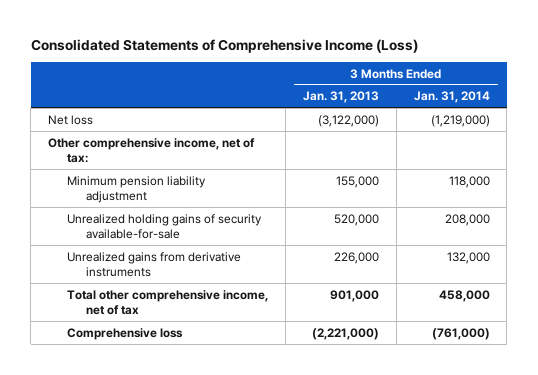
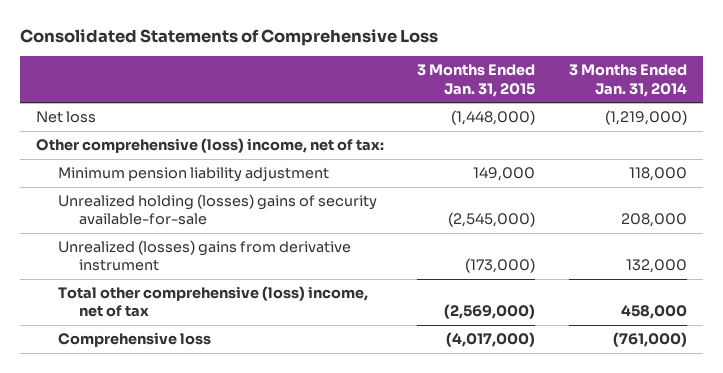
[30,38,418,53] Consolidated Statements of Comprehensive Income (Loss) -> [19,28,438,46] Consolidated Statements of Comprehensive Loss
[302,91,379,104] Jan. 31, 2013 -> none
none -> [417,64,536,97] 3 Months Ended Jan. 31, 2015
[48,137,256,164] Other comprehensive income, net of tax: -> [36,138,385,154] Other comprehensive (loss) income, net of tax:
[67,213,263,240] Unrealized holding gains of security available-for-sale -> [57,194,377,226] Unrealized holding (losses) gains of security available-for-sale
[67,251,242,278] Unrealized gains from derivative instruments -> [57,240,351,272] Unrealized (losses) gains from derivative instrument
[67,289,269,316] Total other comprehensive income, net of tax -> [57,286,368,318] Total other comprehensive (loss) income, net of tax

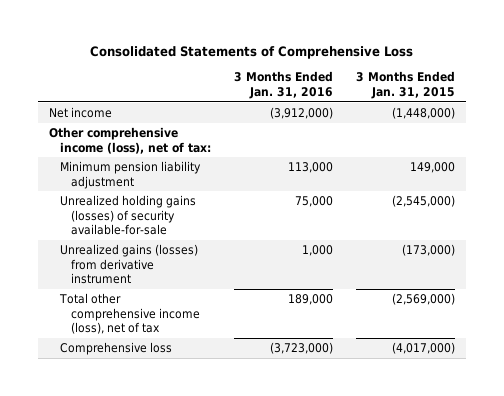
[568,64,687,97] 3 Months Ended Jan. 31, 2014 -> none
none -> [233,71,333,99] 3 Months Ended Jan. 31, 2016
[36,111,97,124] Net loss -> [49,107,113,119] Net income
[36,138,385,154] Other comprehensive (loss) income, net of tax: -> [49,127,212,154] Other comprehensive income (loss), net of tax:
[57,194,377,226] Unrealized holding (losses) gains of security available-for-sale -> [60,195,197,235] Unrealized holding gains (losses) of security available-for-sale
[57,240,351,272] Unrealized (losses) gains from derivative instrument -> [60,244,199,284] Unrealized gains (losses) from derivative instrument
[57,286,368,318] Total other comprehensive (loss) income, net of tax -> [59,293,200,334] Total other comprehensive income (loss), net of tax

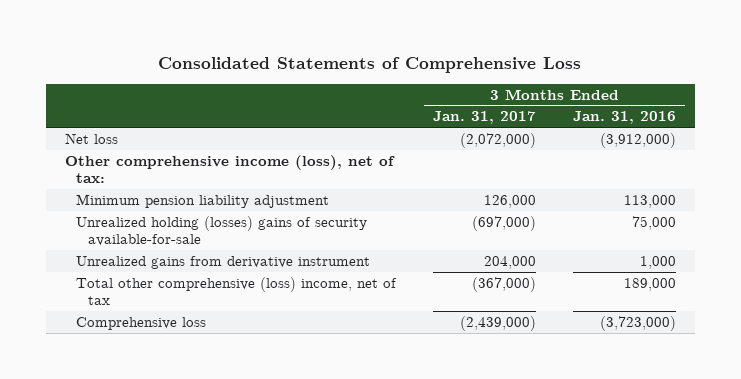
[355,71,455,99] 3 Months Ended Jan. 31, 2015 -> none
none -> [433,111,537,125] Jan. 31, 2017
[49,107,113,119] Net income -> [64,132,118,144] Net loss
[60,195,197,235] Unrealized holding gains (losses) of security available-for-sale -> [76,215,368,247] Unrealized holding (losses) gains of security available-for-sale
[60,244,199,284] Unrealized gains (losses) from derivative instrument -> [76,255,371,269] Unrealized gains from derivative instrument
[59,293,200,334] Total other comprehensive income (loss), net of tax -> [76,276,398,306] Total other comprehensive (loss) income, net of tax

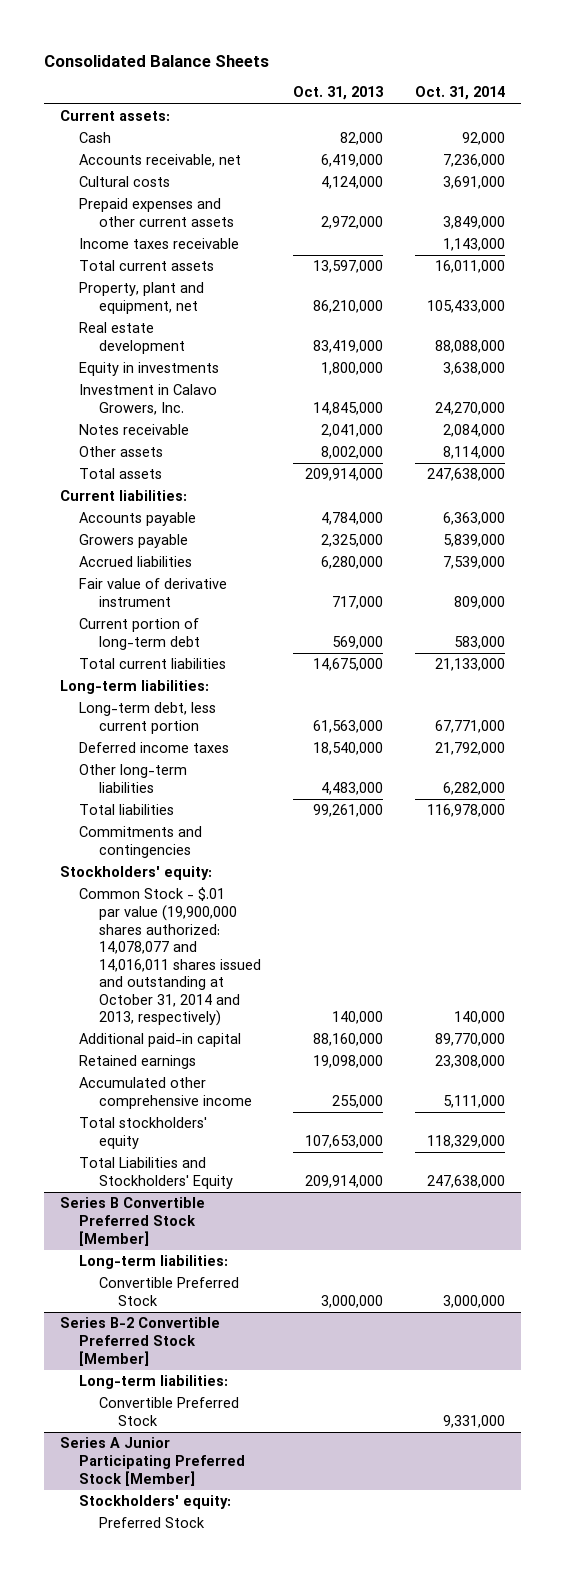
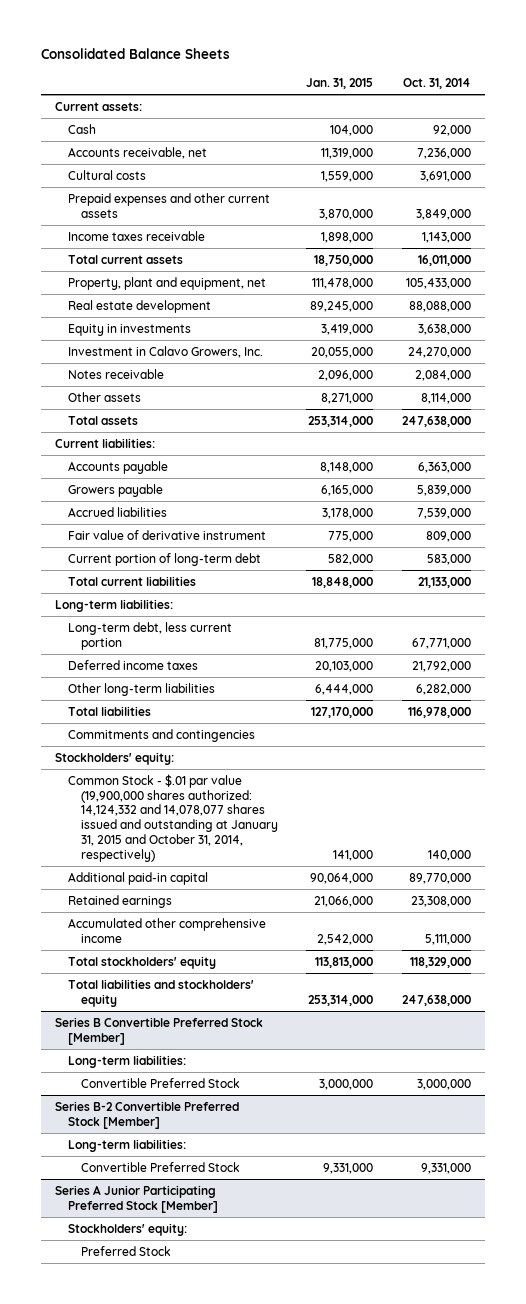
[292,86,383,101] Oct. 31, 2013 -> none
none -> [306,77,374,89] Jan. 31, 2015
[79,887,261,1027] Common Stock - $.01 par value (19,900,000 shares authorized: 14,078,077 and 14,016,011 shares issued and outstanding at October 31, 2014 and 2013, respectively) -> [67,773,278,862] Common Stock - $.01 par value (19,900,000 shares authorized: 14,124,332 and 14,078,077 shares issued and outstanding at January 31, 2015 and October 31, 2014, respectively)
[79,1157,233,1189] Total Liabilities and Stockholders' Equity -> [67,978,254,1007] Total liabilities and stockholders' equity

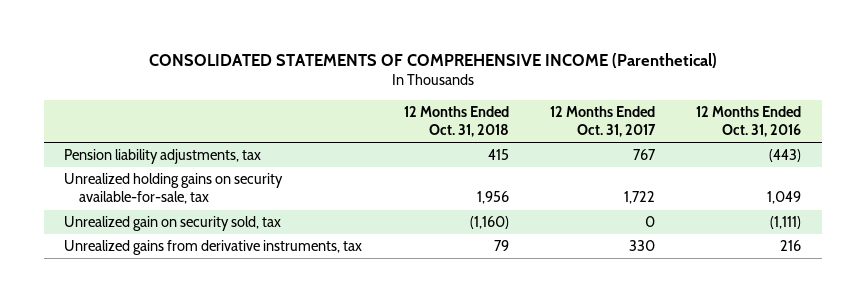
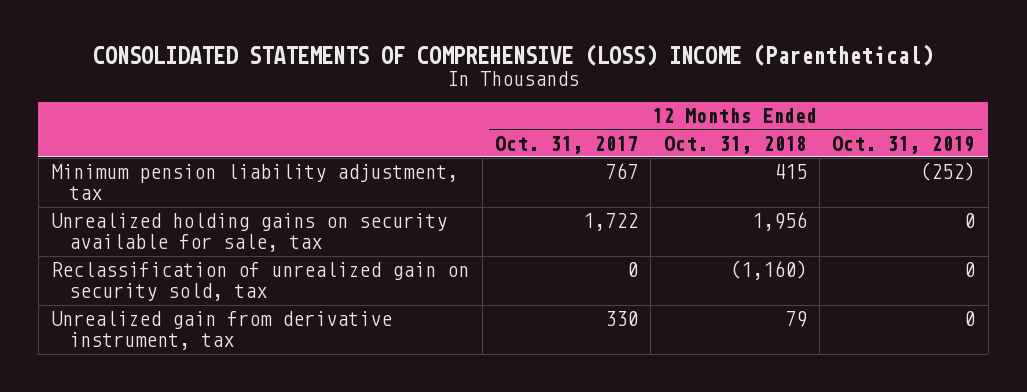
[148,53,717,69] CONSOLIDATED STATEMENTS OF COMPREHENSIVE INCOME (Parenthetical) -> [93,43,934,66] CONSOLIDATED STATEMENTS OF COMPREHENSIVE (LOSS) INCOME (Parenthetical)
[696,105,802,137] 12 Months Ended Oct. 31, 2016 -> none
none -> [832,135,976,154] Oct. 31, 2019
[64,149,262,165] Pension liability adjustments, tax -> [51,164,459,201] Minimum pension liability adjustment, tax
[64,173,284,205] Unrealized holding gains on security available-for-sale, tax -> [51,213,448,253] Unrealized holding gains on security available for sale, tax
[64,216,282,232] Unrealized gain on security sold, tax -> [51,262,470,302] Reclassification of unrealized gain on security sold, tax
[64,240,363,256] Unrealized gains from derivative instruments, tax -> [51,311,393,351] Unrealized gain from derivative instrument, tax

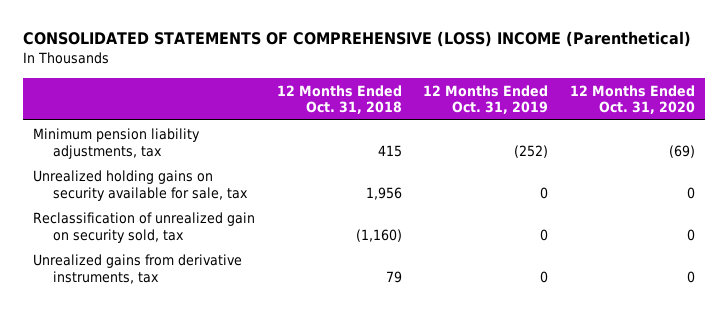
[494,135,638,154] Oct. 31, 2017 -> none
none -> [569,84,695,115] 12 Months Ended Oct. 31, 2020
[51,164,459,201] Minimum pension liability adjustment, tax -> [33,127,201,159] Minimum pension liability adjustments, tax
[51,311,393,351] Unrealized gain from derivative instrument, tax -> [33,253,243,284] Unrealized gains from derivative instruments, tax

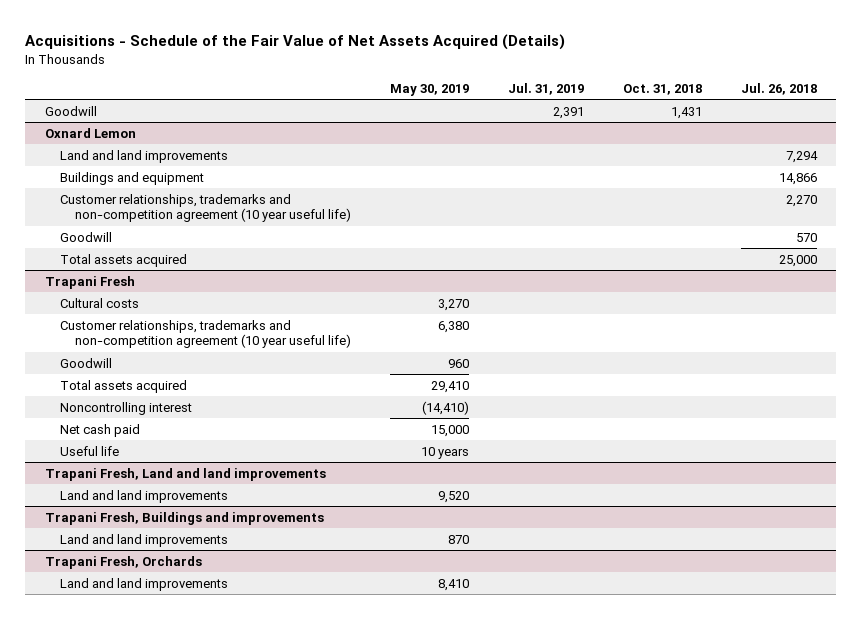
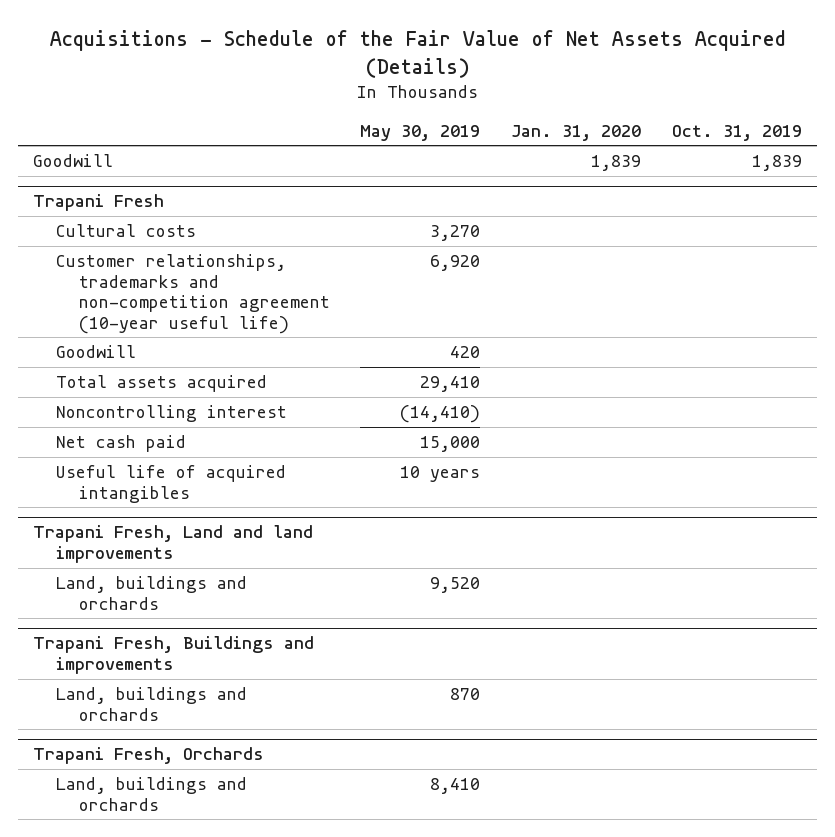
[507,82,584,95] Jul. 31, 2019 -> none
[622,83,702,95] Oct. 31, 2018 -> none
[740,82,817,95] Jul. 26, 2018 -> none
none -> [511,124,642,141] Jan. 31, 2020
none -> [671,124,802,141] Oct. 31, 2019
[44,127,136,138] Oxnard Lemon -> none
[59,149,228,163] Land and land improvements -> none
[59,171,204,185] Buildings and equipment -> none
[59,193,351,223] Customer relationships, trademarks and non-competition agreement (10 year useful life) -> none
[59,231,112,242] Goodwill -> none
[59,253,187,267] Total assets acquired -> none
[59,319,351,349] Customer relationships, trademarks and non-competition agreement (10 year useful life) -> [56,254,330,334] Customer relationships, trademarks and non-competition agreement (10-year useful life)
[437,320,469,333] 6,380 -> [430,255,481,272] 6,920
[447,358,469,368] 960 -> [450,346,481,359] 420
[59,445,119,456] Useful life -> [56,465,287,503] Useful life of acquired intangibles
[59,489,228,503] Land and land improvements -> [56,576,248,610] Land, buildings and orchards
[59,533,228,547] Land and land improvements -> [56,687,248,721] Land, buildings and orchards
[59,577,228,591] Land and land improvements -> [56,777,248,811] Land, buildings and orchards

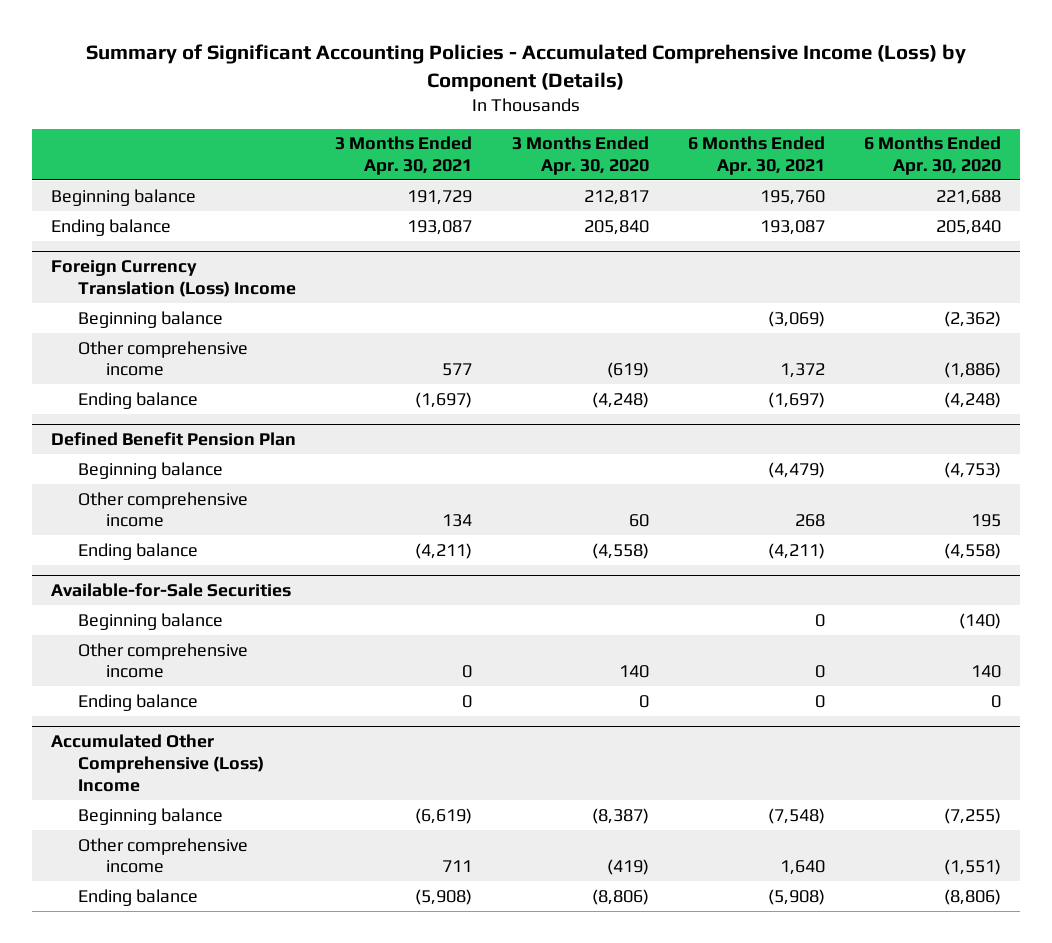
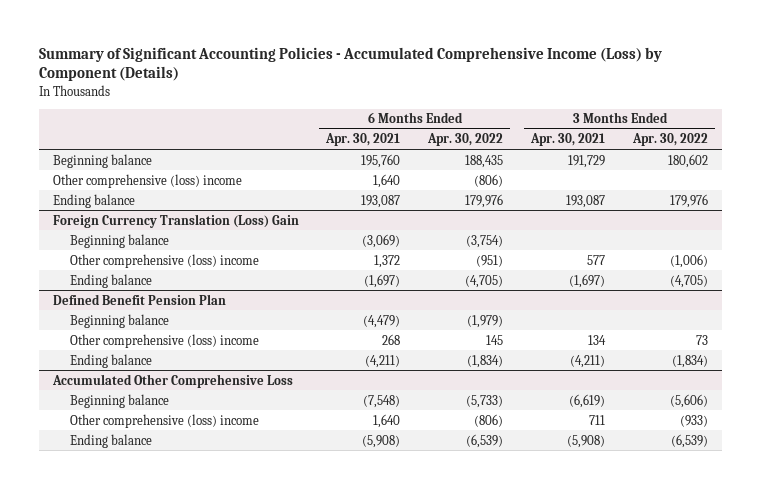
[511,136,649,175] 3 Months Ended Apr. 30, 2020 -> none
[863,136,1001,175] 6 Months Ended Apr. 30, 2020 -> none
none -> [427,133,504,147] Apr. 30, 2022
none -> [632,133,709,147] Apr. 30, 2022
none -> [52,173,242,188] Other comprehensive (loss) income
[51,260,297,297] Foreign Currency Translation (Loss) Income -> [52,213,299,228] Foreign Currency Translation (Loss) Gain
[78,340,249,377] Other comprehensive income -> [69,253,259,268] Other comprehensive (loss) income
[78,491,249,528] Other comprehensive income -> [69,333,259,348] Other comprehensive (loss) income
[51,583,292,598] Available-for-Sale Securities -> none
[78,612,224,630] Beginning balance -> none
[78,642,249,679] Other comprehensive income -> none
[78,693,199,711] Ending balance -> none
[51,734,265,792] Accumulated Other Comprehensive (Loss) Income -> [51,373,293,388] Accumulated Other Comprehensive Loss
[78,837,249,874] Other comprehensive income -> [69,413,259,428] Other comprehensive (loss) income

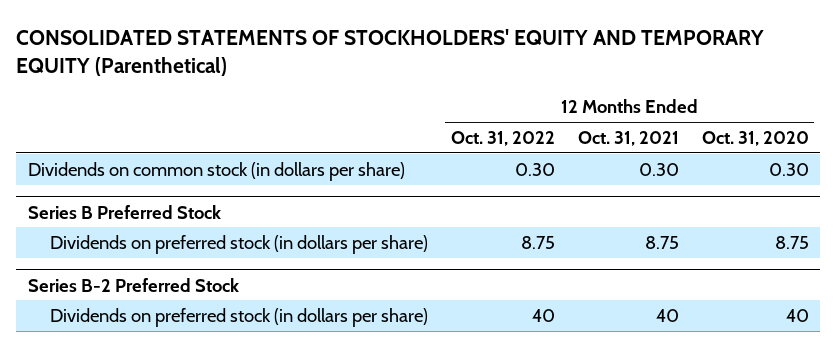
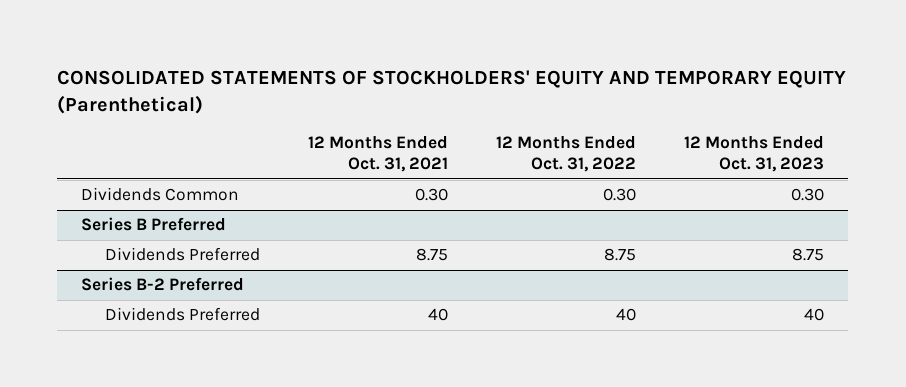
[701,131,809,147] Oct. 31, 2020 -> none
none -> [684,136,825,173] 12 Months Ended Oct. 31, 2023
[27,161,405,181] Dividends on common stock (in dollars per share) -> [81,187,240,202] Dividends Common
[27,204,221,219] Series B Preferred Stock -> [81,217,227,232] Series B Preferred
[49,234,428,254] Dividends on preferred stock (in dollars per share) -> [105,247,261,262] Dividends Preferred
[27,277,239,292] Series B-2 Preferred Stock -> [81,277,245,292] Series B-2 Preferred
[49,307,428,327] Dividends on preferred stock (in dollars per share) -> [105,307,261,322] Dividends Preferred

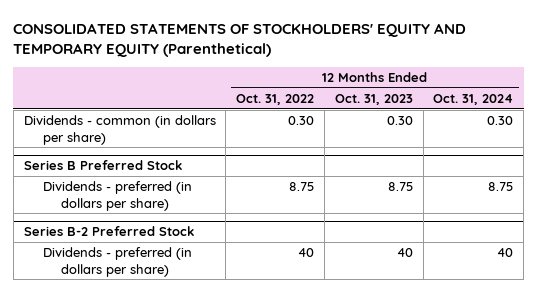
[308,136,449,173] 12 Months Ended Oct. 31, 2021 -> none
none -> [433,93,514,105] Oct. 31, 2024
[81,187,240,202] Dividends Common -> [23,115,216,145] Dividends - common (in dollars per share)
[81,217,227,232] Series B Preferred -> [23,160,182,171] Series B Preferred Stock
[105,247,261,262] Dividends Preferred -> [42,181,192,211] Dividends - preferred (in dollars per share)
[81,277,245,292] Series B-2 Preferred -> [23,226,194,237] Series B-2 Preferred Stock
[105,307,261,322] Dividends Preferred -> [42,247,192,277] Dividends - preferred (in dollars per share)

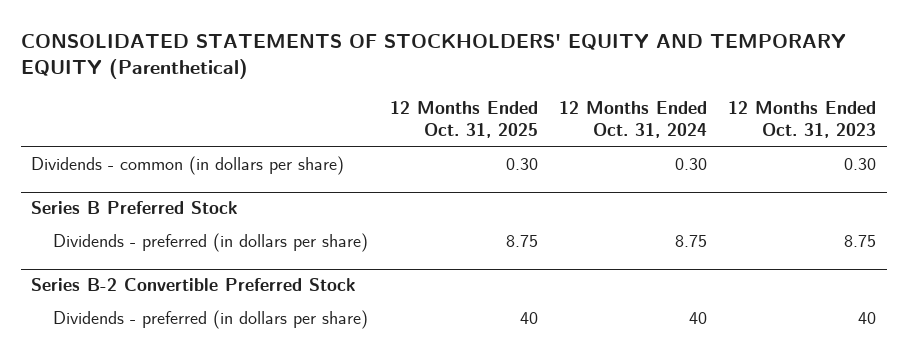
[236,93,315,105] Oct. 31, 2022 -> none
none -> [389,101,538,139] 12 Months Ended Oct. 31, 2025
[23,226,194,237] Series B-2 Preferred Stock -> [31,278,357,292] Series B-2 Convertible Preferred Stock

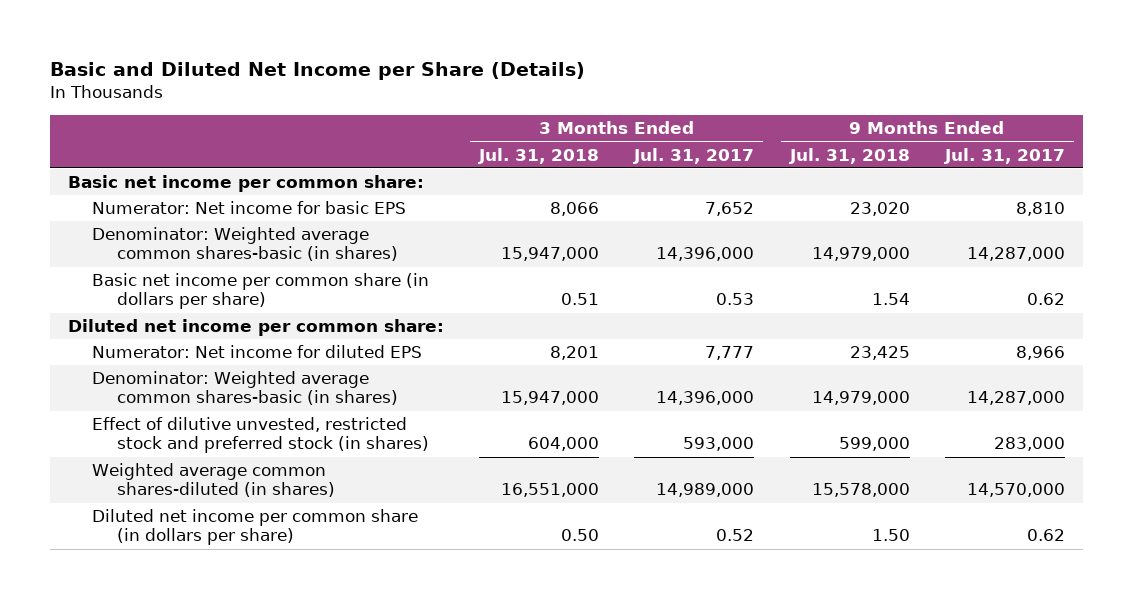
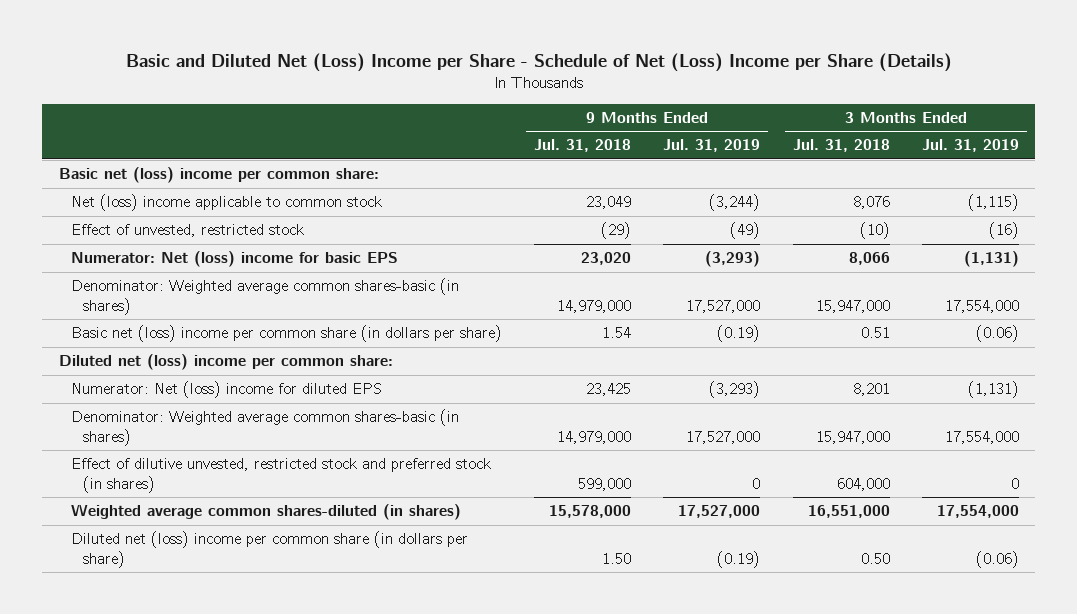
[50,62,586,81] Basic and Diluted Net Income per Share (Details) -> [125,52,952,72] Basic and Diluted Net (Loss) Income per Share - Schedule of Net (Loss) Income per Share (Details)
[633,147,755,164] Jul. 31, 2017 -> none
[944,147,1066,164] Jul. 31, 2017 -> none
none -> [663,139,761,153] Jul. 31, 2019
none -> [921,139,1019,153] Jul. 31, 2019
[67,175,424,193] Basic net income per common share: -> [58,167,379,184] Basic net (loss) income per common share:
none -> [70,194,382,212] Net (loss) income applicable to common stock
none -> [70,224,304,238] Effect of unvested, restricted stock
[92,201,407,215] Numerator: Net income for basic EPS -> [70,251,398,268] Numerator: Net (loss) income for basic EPS
[92,273,430,310] Basic net income per common share (in dollars per share) -> [70,325,502,343] Basic net (loss) income per common share (in dollars per share)
[67,319,444,337] Diluted net income per common share: -> [58,354,393,371] Diluted net (loss) income per common share:
[92,345,423,359] Numerator: Net income for diluted EPS -> [70,381,382,399] Numerator: Net (loss) income for diluted EPS
[92,509,419,546] Diluted net income per common share (in dollars per share) -> [70,531,468,568] Diluted net (loss) income per common share (in dollars per share)

